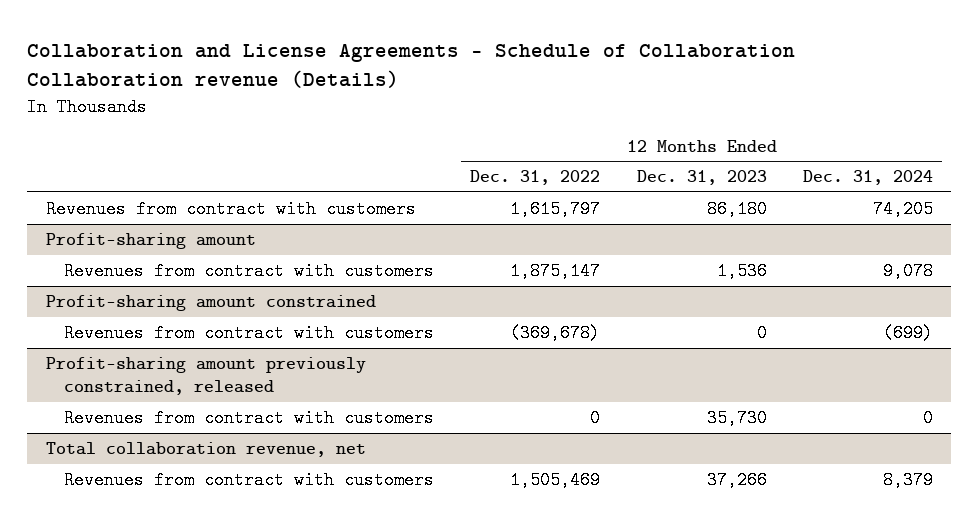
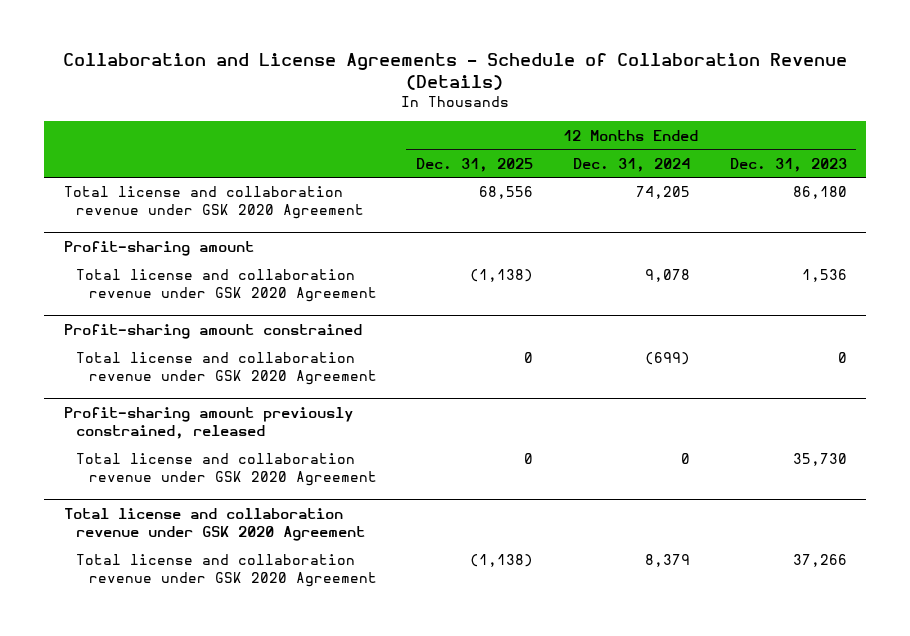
[27,43,796,89] Collaboration and License Agreements - Schedule of Collaboration Collaboration revenue (Details) -> [63,53,848,91] Collaboration and License Agreements - Schedule of Collaboration Revenue (Details)
[470,170,601,186] Dec. 31, 2022 -> none
none -> [416,157,534,172] Dec. 31, 2025
[45,200,416,219] Revenues from contract with customers -> [63,186,365,220] Total license and collaboration revenue under GSK 2020 Agreement
[63,262,434,281] Revenues from contract with customers -> [76,269,377,303] Total license and collaboration revenue under GSK 2020 Agreement
[63,324,434,343] Revenues from contract with customers -> [76,352,377,386] Total license and collaboration revenue under GSK 2020 Agreement
[45,442,366,458] Total collaboration revenue, net -> none
[63,409,434,428] Revenues from contract with customers -> [76,453,377,487] Total license and collaboration revenue under GSK 2020 Agreement
none -> [63,508,366,542] Total license and collaboration revenue under GSK 2020 Agreement
[63,471,434,490] Revenues from contract with customers -> [76,554,377,588] Total license and collaboration revenue under GSK 2020 Agreement

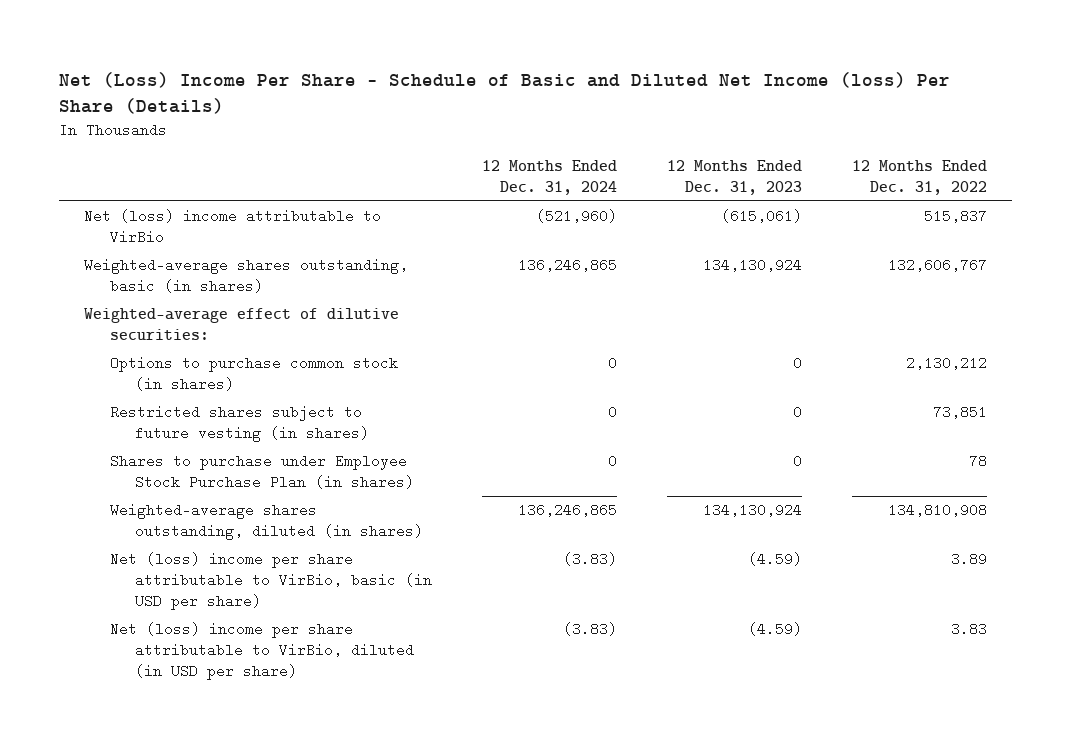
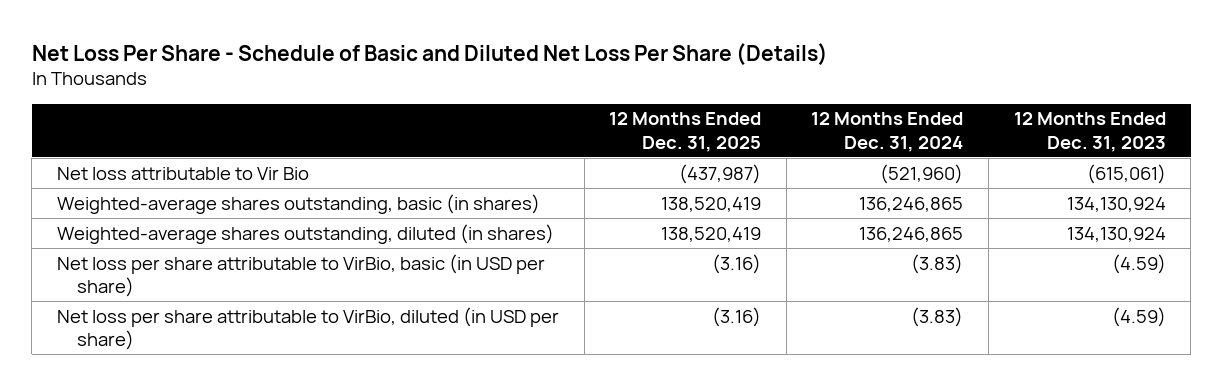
[59,71,951,114] Net (Loss) Income Per Share - Schedule of Basic and Diluted Net Income (loss) Per Share (Details) -> [31,42,828,65] Net Loss Per Share - Schedule of Basic and Diluted Net Loss Per Share (Details)
[852,159,988,195] 12 Months Ended Dec. 31, 2022 -> none
none -> [609,112,762,152] 12 Months Ended Dec. 31, 2025
[84,209,382,245] Net (loss) income attributable to VirBio -> [57,166,310,180] Net loss attributable to Vir Bio
[84,308,400,341] Weighted-average effect of dilutive securities: -> none
[109,356,398,392] Options to purchase common stock (in shares) -> none
[109,405,370,443] Restricted shares subject to future vesting (in shares) -> none
[109,454,415,490] Shares to purchase under Employee Stock Purchase Plan (in shares) -> none
[109,552,433,611] Net (loss) income per share attributable to VirBio, basic (in USD per share) -> [57,253,546,297] Net loss per share attributable to VirBio, basic (in USD per share)
[109,622,415,681] Net (loss) income per share attributable to VirBio, diluted (in USD per share) -> [57,306,560,350] Net loss per share attributable to VirBio, diluted (in USD per share)

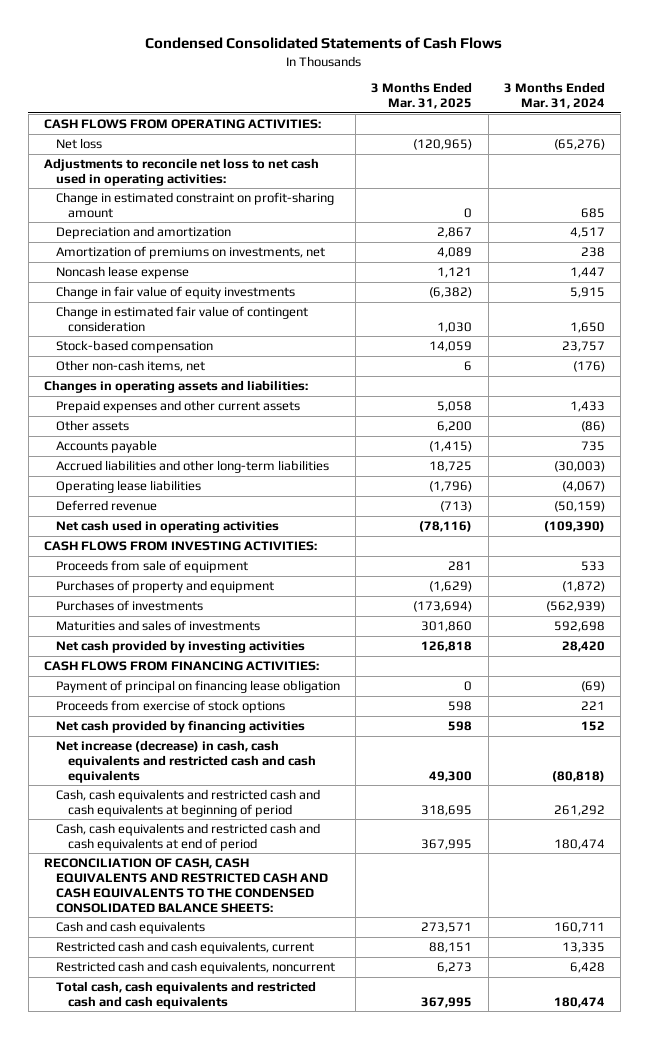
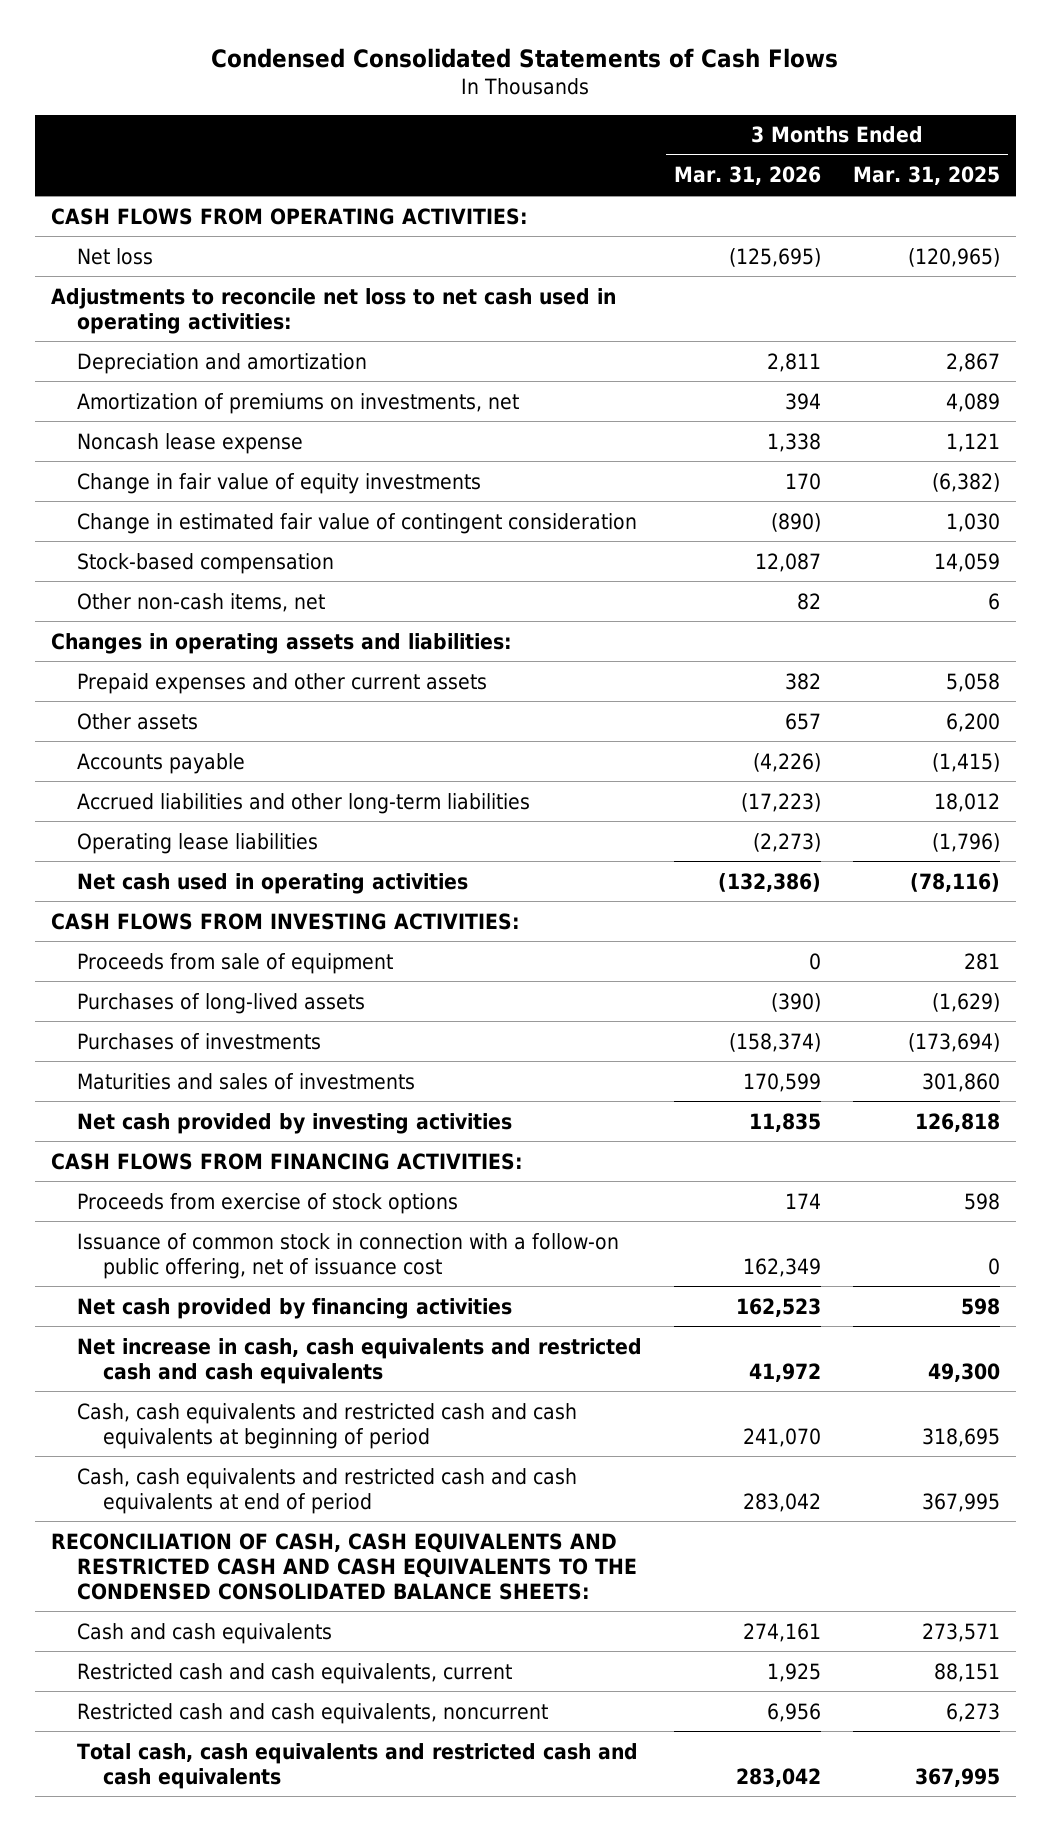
[503,82,605,110] 3 Months Ended Mar. 31, 2024 -> none
none -> [673,166,821,186] Mar. 31, 2026
[55,191,334,218] Change in estimated constraint on profit-sharing amount -> none
[429,460,473,472] 18,725 -> [933,792,1000,812] 18,012
[55,499,157,511] Deferred revenue -> none
[55,579,274,593] Purchases of property and equipment -> [76,992,365,1014] Purchases of long-lived assets
[55,679,340,693] Payment of principal on financing lease obligation -> none
none -> [76,1232,619,1279] Issuance of common stock in connection with a follow-on public offering, net of issuance cost
[55,739,316,783] Net increase (decrease) in cash, cash equivalents and restricted cash and cash equivalents -> [76,1337,642,1384] Net increase in cash, cash equivalents and restricted cash and cash equivalents

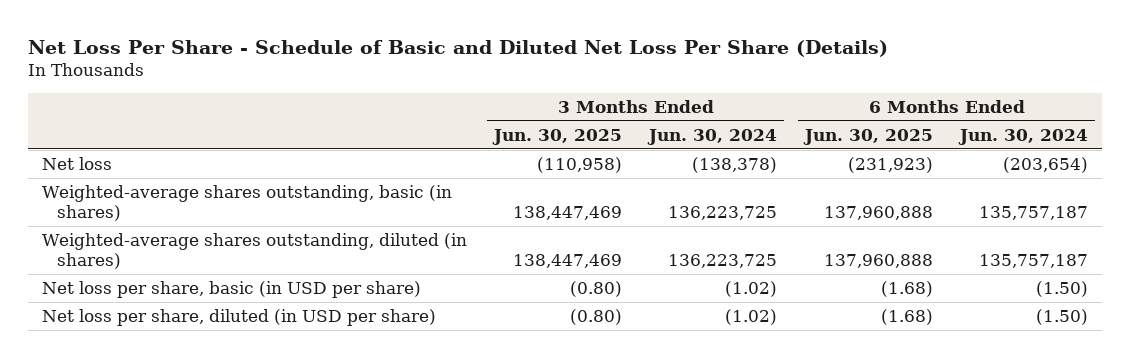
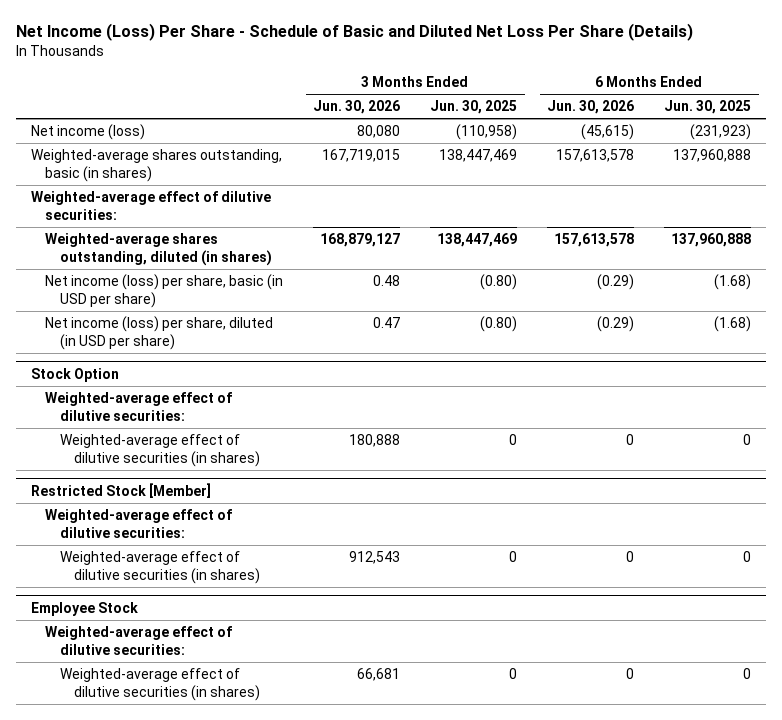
[27,39,888,57] Net Loss Per Share - Schedule of Basic and Diluted Net Loss Per Share (Details) -> [15,23,693,42] Net Income (Loss) Per Share - Schedule of Basic and Diluted Net Loss Per Share (Details)
[647,128,778,145] Jun. 30, 2024 -> none
[958,128,1089,145] Jun. 30, 2024 -> none
none -> [313,100,401,115] Jun. 30, 2026
none -> [547,100,635,115] Jun. 30, 2026
[41,157,112,171] Net loss -> [30,124,145,141] Net income (loss)
none -> [30,191,271,220] Weighted-average effect of dilutive securities:
[41,281,421,299] Net loss per share, basic (in USD per share) -> [45,274,284,308] Net income (loss) per share, basic (in USD per share)
[41,309,436,327] Net loss per share, diluted (in USD per share) -> [45,316,274,350] Net income (loss) per share, diluted (in USD per share)
none -> [30,367,119,382] Stock Option
none -> [45,392,233,421] Weighted-average effect of dilutive securities:
none -> [59,434,261,467] Weighted-average effect of dilutive securities (in shares)
none -> [30,482,211,498] Restricted Stock [Member]
none -> [45,509,233,538] Weighted-average effect of dilutive securities:
none -> [59,551,261,584] Weighted-average effect of dilutive securities (in shares)
none -> [30,601,138,616] Employee Stock
none -> [45,626,233,655] Weighted-average effect of dilutive securities:
none -> [59,668,261,701] Weighted-average effect of dilutive securities (in shares)

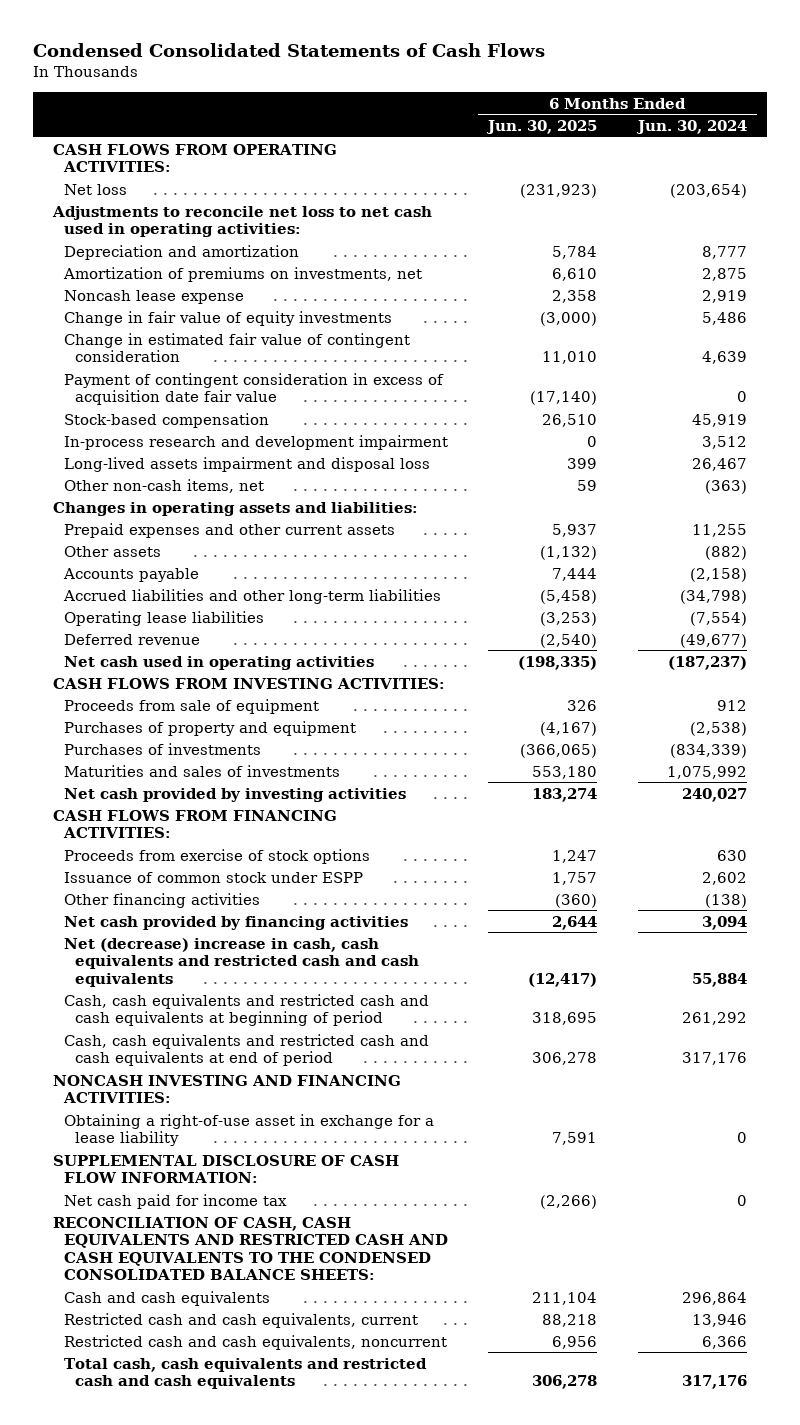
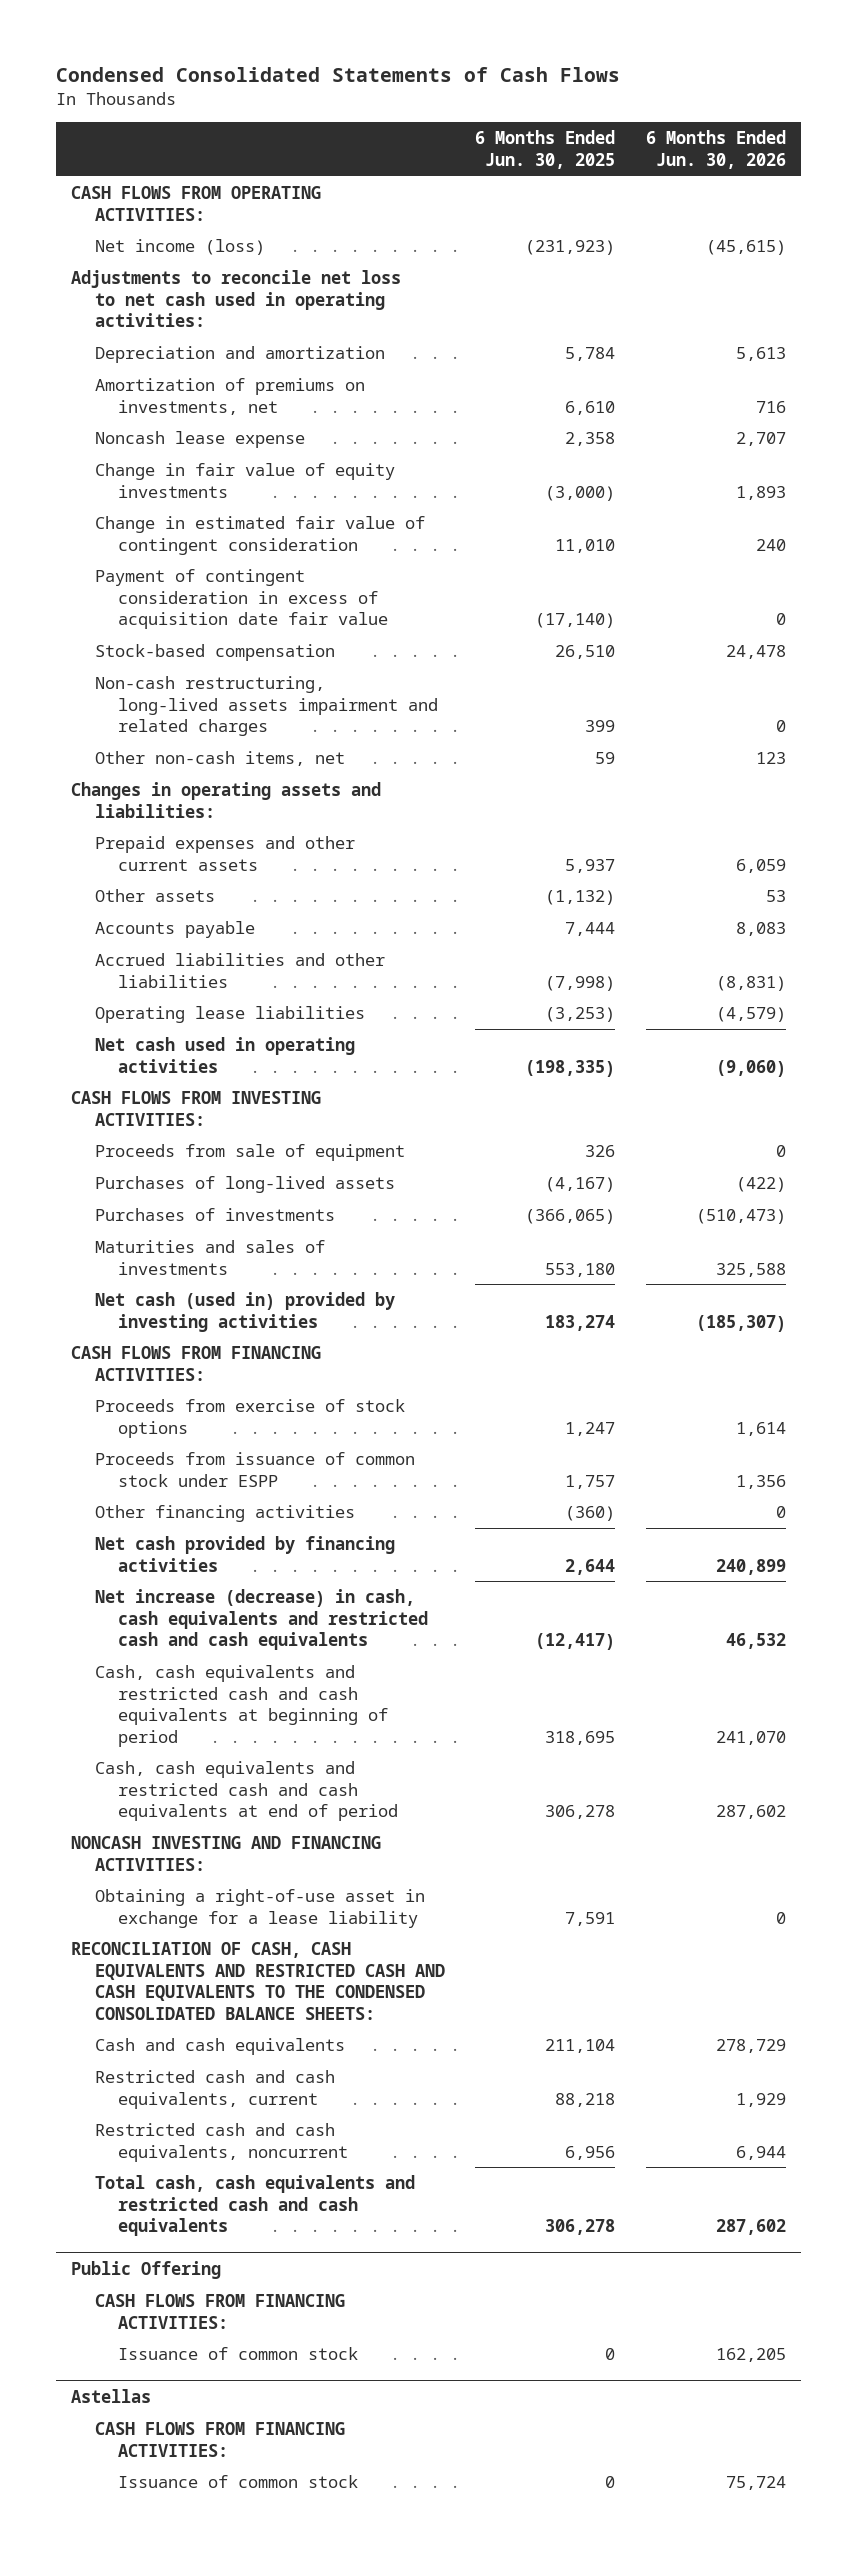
[635,120,747,135] Jun. 30, 2024 -> none
none -> [645,130,786,169] 6 Months Ended Jun. 30, 2026
[64,183,128,195] Net loss -> [94,239,265,256] Net income (loss)
[64,434,449,450] In-process research and development impairment -> none
[64,456,431,472] Long-lived assets impairment and disposal loss -> [94,676,439,737] Non-cash restructuring, long-lived assets impairment and related charges
[63,588,442,604] Accrued liabilities and other long-term liabilities -> [94,953,385,988] Accrued liabilities and other liabilities
[540,589,598,604] (5,458) -> [545,975,616,991] (7,998)
[64,633,201,645] Deferred revenue -> none
[64,720,357,736] Purchases of property and equipment -> [94,1176,395,1194] Purchases of long-lived assets
[64,787,407,802] Net cash provided by investing activities -> [94,1292,395,1332] Net cash (used in) provided by investing activities
[64,871,364,883] Issuance of common stock under ESPP -> [94,1452,415,1487] Proceeds from issuance of common stock under ESPP
[64,937,419,987] Net (decrease) increase in cash, cash equivalents and restricted cash and cash equivalents -> [94,1589,429,1651] Net increase (decrease) in cash, cash equivalents and restricted cash and cash equivalents
[53,1154,400,1184] SUPPLEMENTAL DISCLOSURE OF CASH FLOW INFORMATION: -> none
[64,1193,288,1209] Net cash paid for income tax -> none
none -> [71,2260,222,2279] Public Offering
none -> [94,2294,345,2329] CASH FLOWS FROM FINANCING ACTIVITIES:
none -> [118,2347,359,2361] Issuance of common stock
none -> [71,2388,152,2403] Astellas
none -> [94,2422,345,2457] CASH FLOWS FROM FINANCING ACTIVITIES:
none -> [118,2475,359,2489] Issuance of common stock

